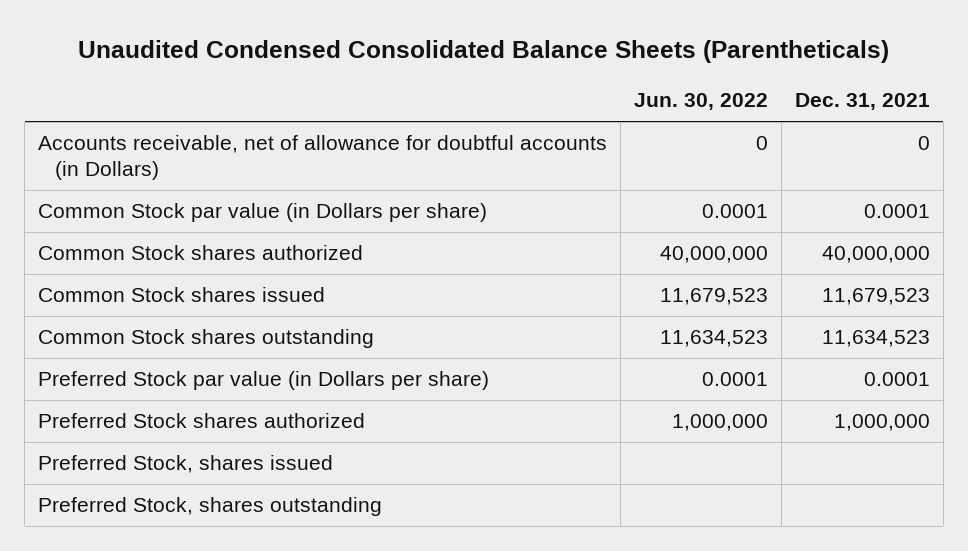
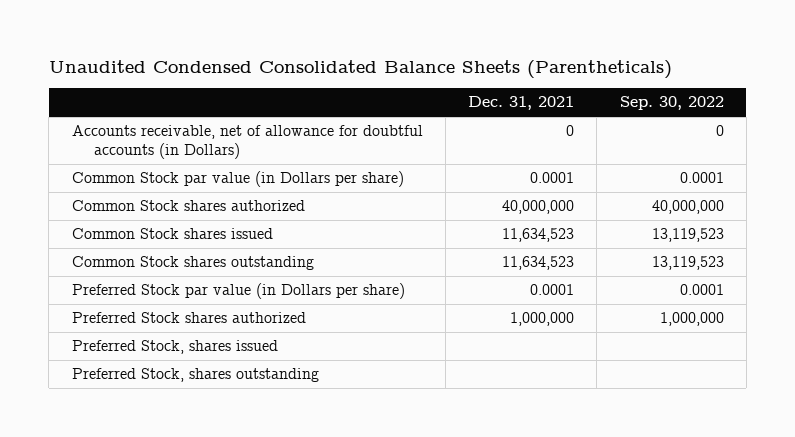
[634,93,769,111] Jun. 30, 2022 -> none
none -> [619,96,724,111] Sep. 30, 2022
[821,288,930,306] 11,679,523 -> [502,228,575,243] 11,634,523

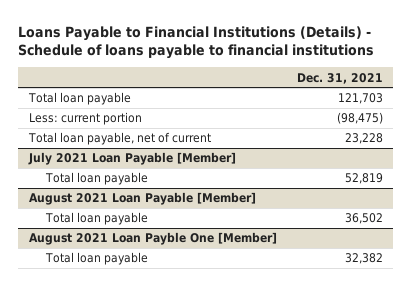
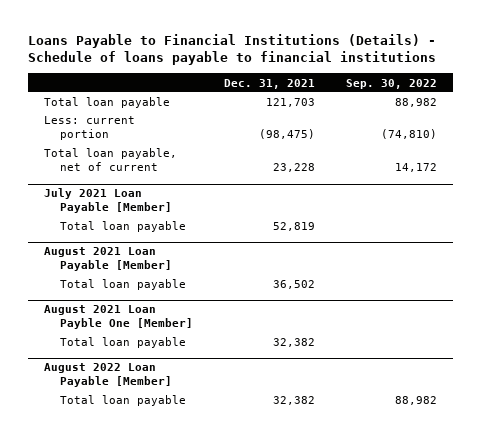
none -> [346,78,438,89] Sep. 30, 2022
none -> [43,363,173,388] August 2022 Loan Payable [Member]
none -> [60,395,187,407] Total loan payable

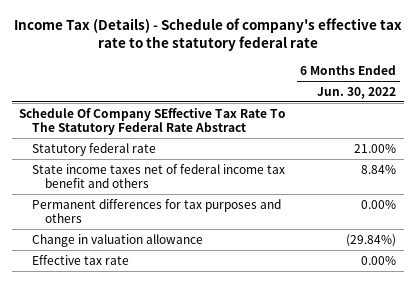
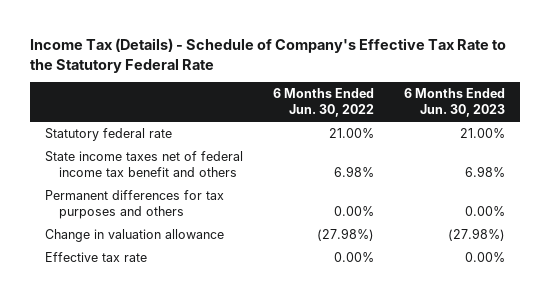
[13,18,402,52] Income Tax (Details) - Schedule of company's effective tax rate to the statutory federal rate -> [30,37,507,73] Income Tax (Details) - Schedule of Company's Effective Tax Rate to the Statutory Federal Rate
none -> [404,88,506,118] 6 Months Ended Jun. 30, 2023
[19,107,287,135] Schedule Of Company SEffective Tax Rate To The Statutory Federal Rate Abstract -> none
[361,164,397,174] 8.84% -> [334,165,375,177] 6.98%
[346,233,397,247] (29.84%) -> [317,228,375,242] (27.98%)

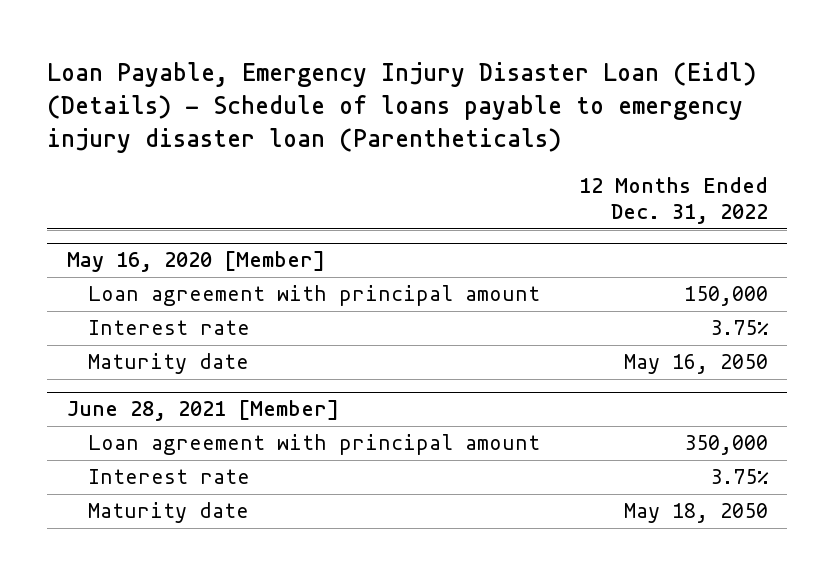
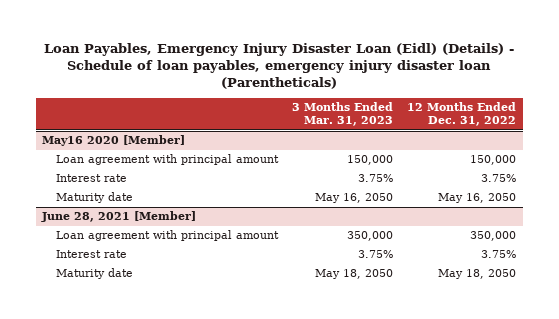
[47,61,757,154] Loan Payable, Emergency Injury Disaster Loan (Eidl) (Details) - Schedule of loans payable to emergency injury disaster loan (Parentheticals) -> [44,42,515,89] Loan Payables, Emergency Injury Disaster Loan (Eidl) (Details) - Schedule of loan payables, emergency injury disaster loan (Parentheticals)
none -> [292,102,394,127] 3 Months Ended Mar. 31, 2023
[66,251,325,273] May 16, 2020 [Member] -> [42,135,186,147] May16 2020 [Member]

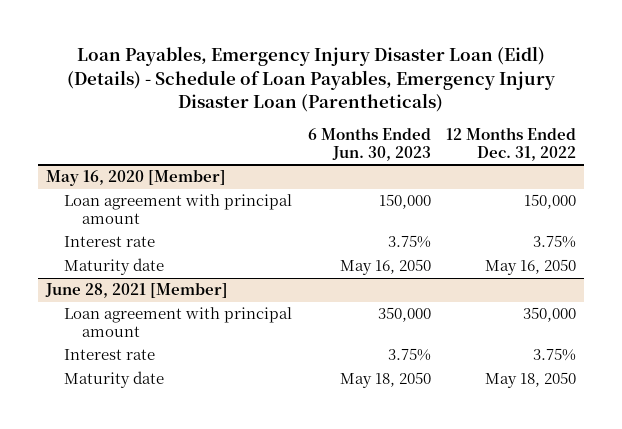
[44,42,515,89] Loan Payables, Emergency Injury Disaster Loan (Eidl) (Details) - Schedule of loan payables, emergency injury disaster loan (Parentheticals) -> [67,46,556,112] Loan Payables, Emergency Injury Disaster Loan (Eidl) (Details) - Schedule of Loan Payables, Emergency Injury Disaster Loan (Parentheticals)
[292,102,394,127] 3 Months Ended Mar. 31, 2023 -> none
none -> [307,127,431,161] 6 Months Ended Jun. 30, 2023
[42,135,186,147] May16 2020 [Member] -> [45,170,226,187] May 16, 2020 [Member]

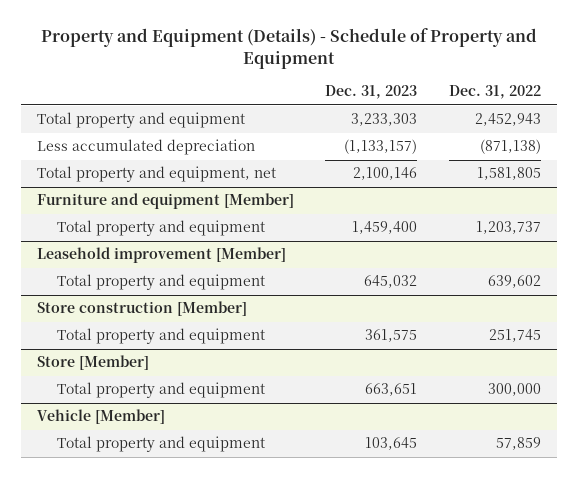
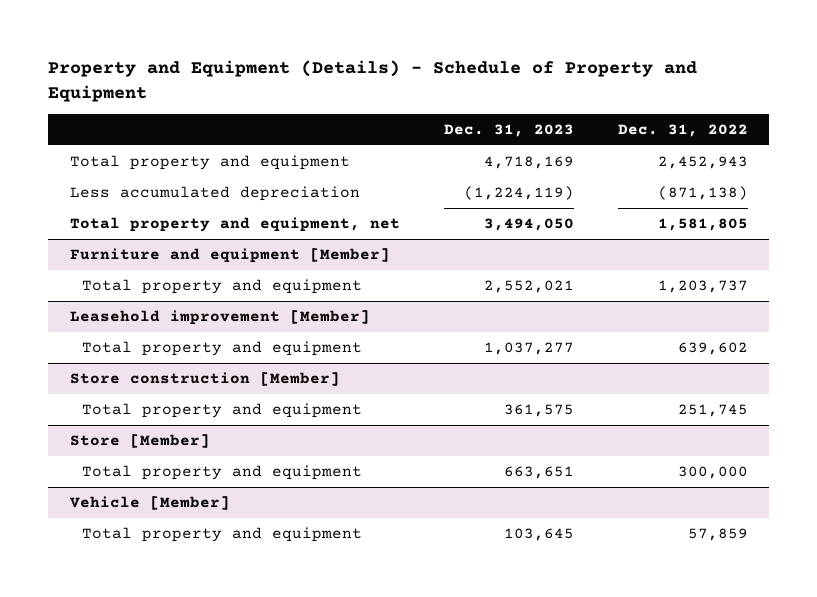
[351,113,418,127] 3,233,303 -> [483,156,574,170] 4,718,169
[344,139,418,155] (1,133,157) -> [463,186,574,201] (1,224,119)
[353,167,418,181] 2,100,146 -> [483,218,574,232] 3,494,050
[352,221,418,235] 1,459,400 -> [483,280,574,294] 2,552,021
[364,275,418,289] 645,032 -> [483,342,574,356] 1,037,277

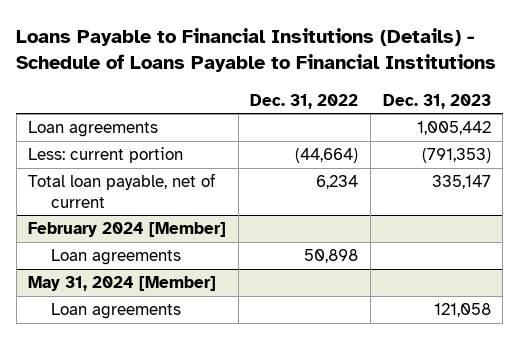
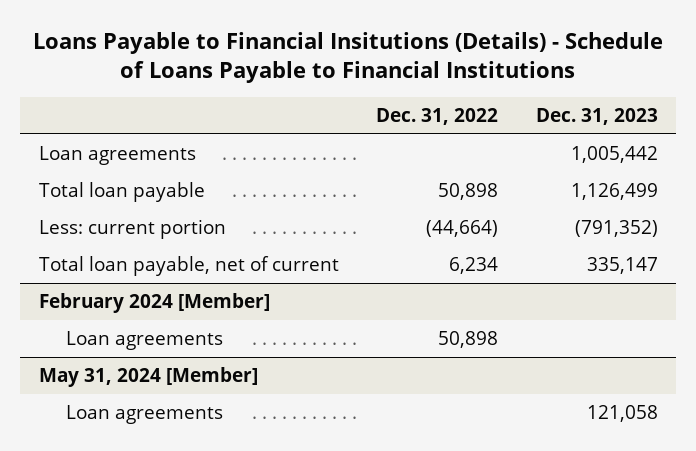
none -> [38,181,205,202] Total loan payable
[421,148,491,164] (791,353) -> [574,219,658,237] (791,352)

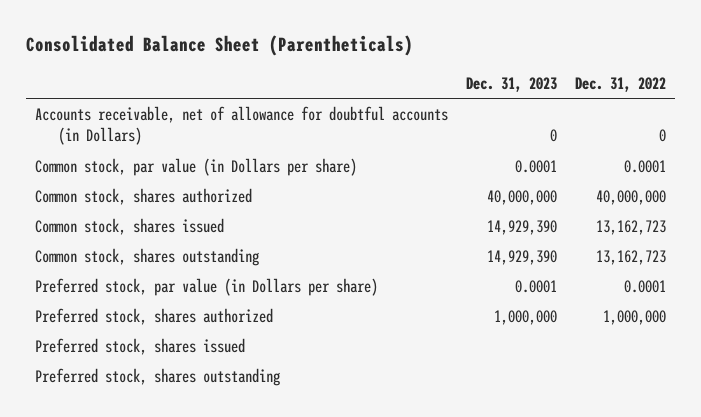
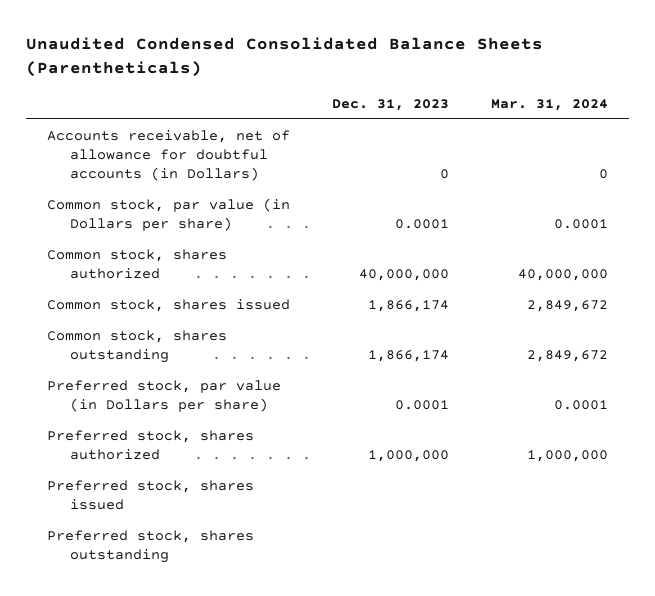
[25,35,413,57] Consolidated Balance Sheet (Parentheticals) -> [25,37,543,77] Unaudited Condensed Consolidated Balance Sheets (Parentheticals)
[575,76,667,92] Dec. 31, 2022 -> none
none -> [491,98,609,111] Mar. 31, 2024
[487,220,558,236] 14,929,390 -> [368,299,450,312] 1,866,174
[487,250,558,266] 14,929,390 -> [368,349,450,362] 1,866,174

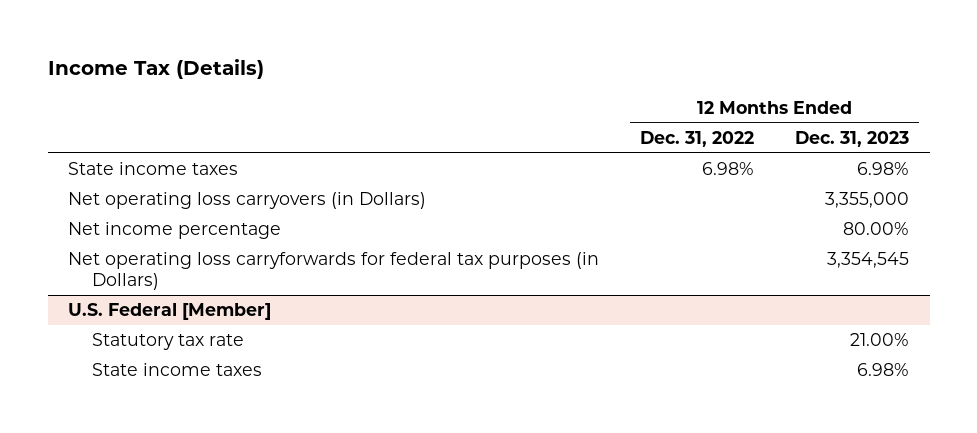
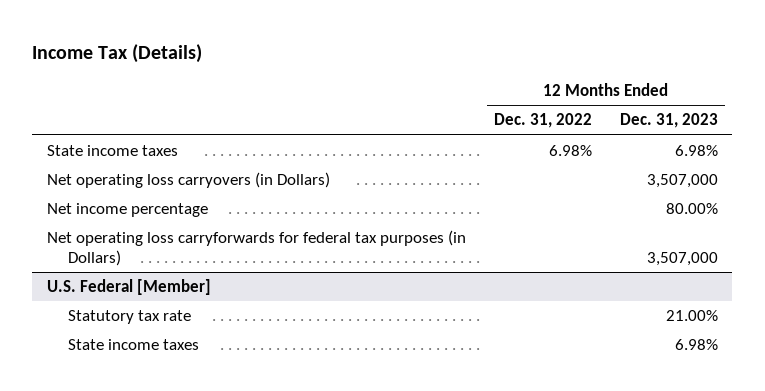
[825,192,910,209] 3,355,000 -> [647,174,719,189] 3,507,000
[827,252,910,269] 3,354,545 -> [647,252,719,267] 3,507,000

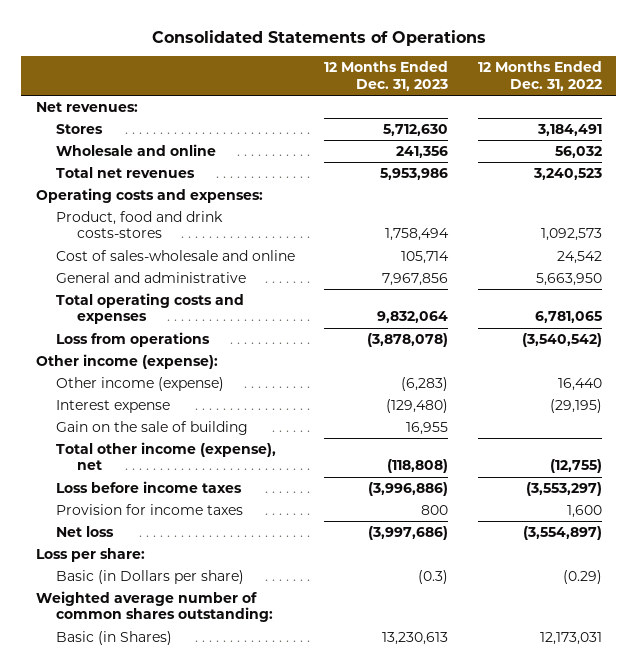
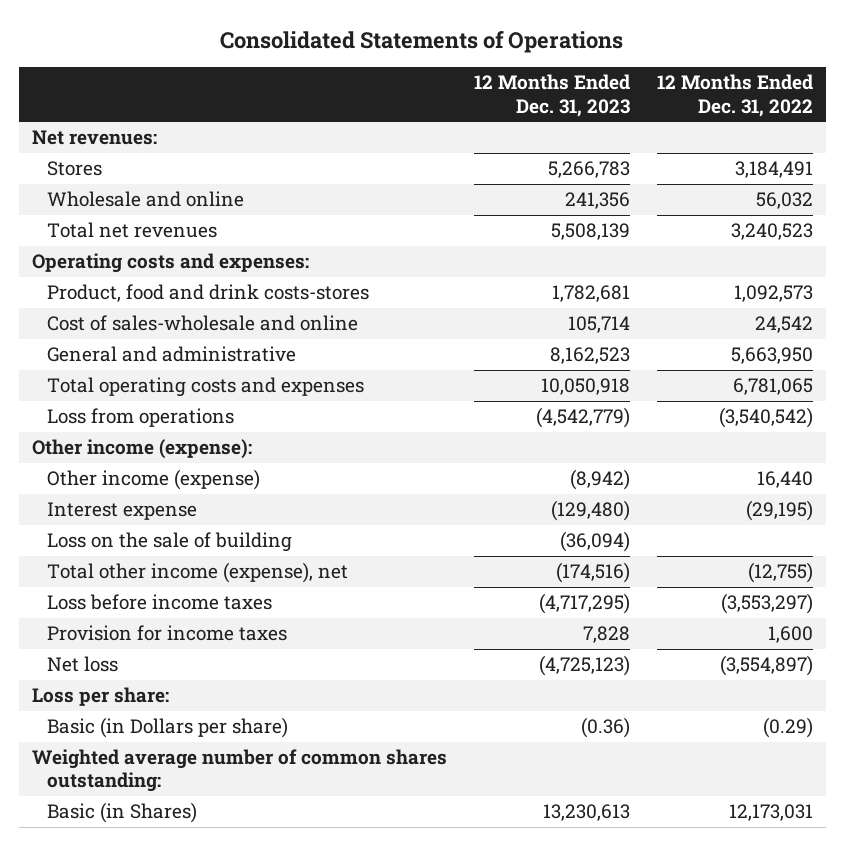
[383,123,449,136] 5,712,630 -> [547,161,630,179] 5,266,783
[380,167,449,180] 5,953,986 -> [550,223,630,241] 5,508,139
[385,228,450,242] 1,758,494 -> [551,285,630,303] 1,782,681
[382,272,449,286] 7,967,856 -> [549,347,630,365] 8,162,523
[377,311,449,324] 9,832,064 -> [540,378,630,396] 10,050,918
[367,332,449,347] (3,878,078) -> [535,407,630,429] (4,542,779)
[401,376,449,391] (6,283) -> [569,469,630,491] (8,942)
[56,420,249,435] Gain on the sale of building -> [46,532,292,553] Loss on the sale of building
[406,421,449,435] 16,955 -> [559,531,630,553] (36,094)
[387,459,449,474] (118,808) -> [555,562,630,584] (174,516)
[368,481,449,496] (3,996,886) -> [538,593,630,615] (4,717,295)
[421,504,449,515] 800 -> [582,626,630,644] 7,828
[368,525,449,540] (3,997,686) -> [538,655,630,677] (4,725,123)
[418,569,449,584] (0.3) -> [580,717,630,739] (0.36)

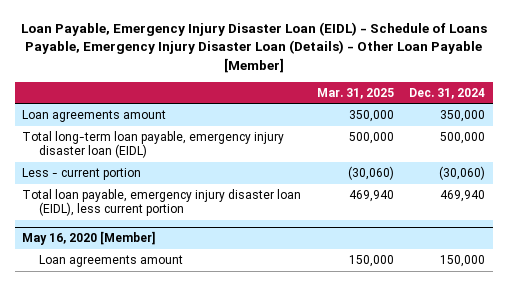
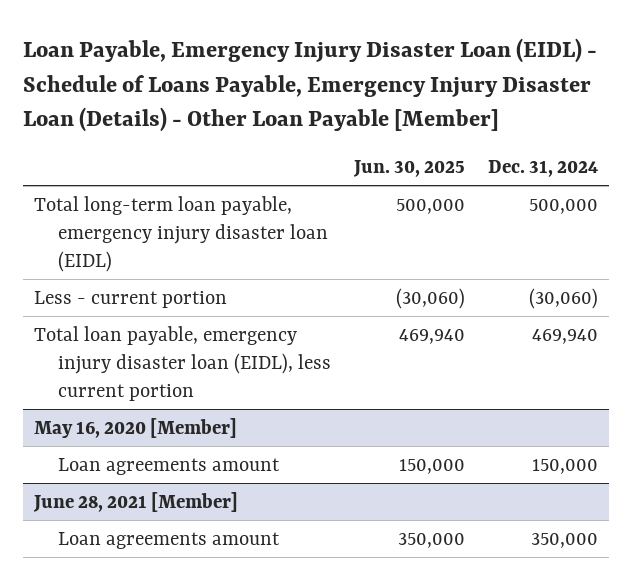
[316,87,394,99] Mar. 31, 2025 -> none
none -> [352,160,465,178] Jun. 30, 2025
[22,110,167,123] Loan agreements amount -> none
none -> [33,492,239,513] June 28, 2021 [Member]
none -> [57,532,280,550] Loan agreements amount

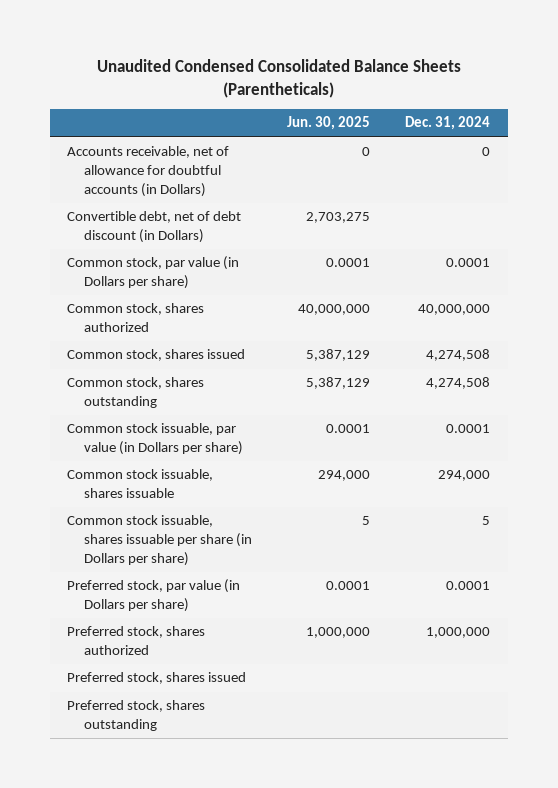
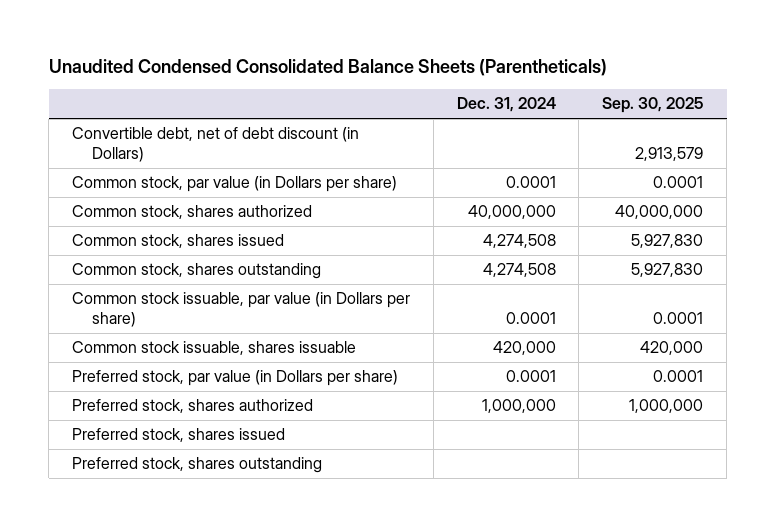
[287,116,371,131] Jun. 30, 2025 -> none
none -> [602,97,704,114] Sep. 30, 2025
[67,146,230,197] Accounts receivable, net of allowance for doubtful accounts (in Dollars) -> none
[67,515,253,566] Common stock issuable, shares issuable per share (in Dollars per share) -> none
[438,470,491,482] 294,000 -> [492,341,556,356] 420,000

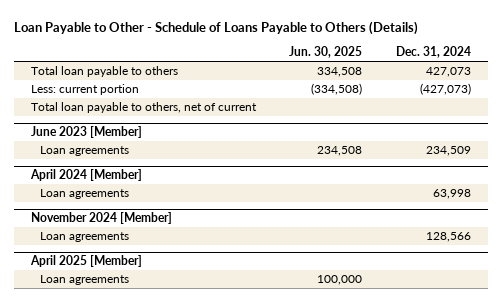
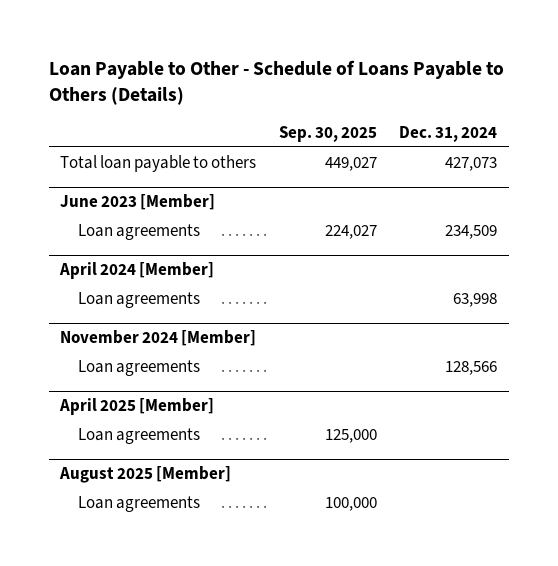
[289,46,363,59] Jun. 30, 2025 -> none
none -> [278,125,377,142] Sep. 30, 2025
[30,84,139,96] Less: current portion -> none
[30,102,257,114] Total loan payable to others, net of current -> none
none -> [59,466,232,484] August 2025 [Member]
none -> [78,495,201,512] Loan agreements

